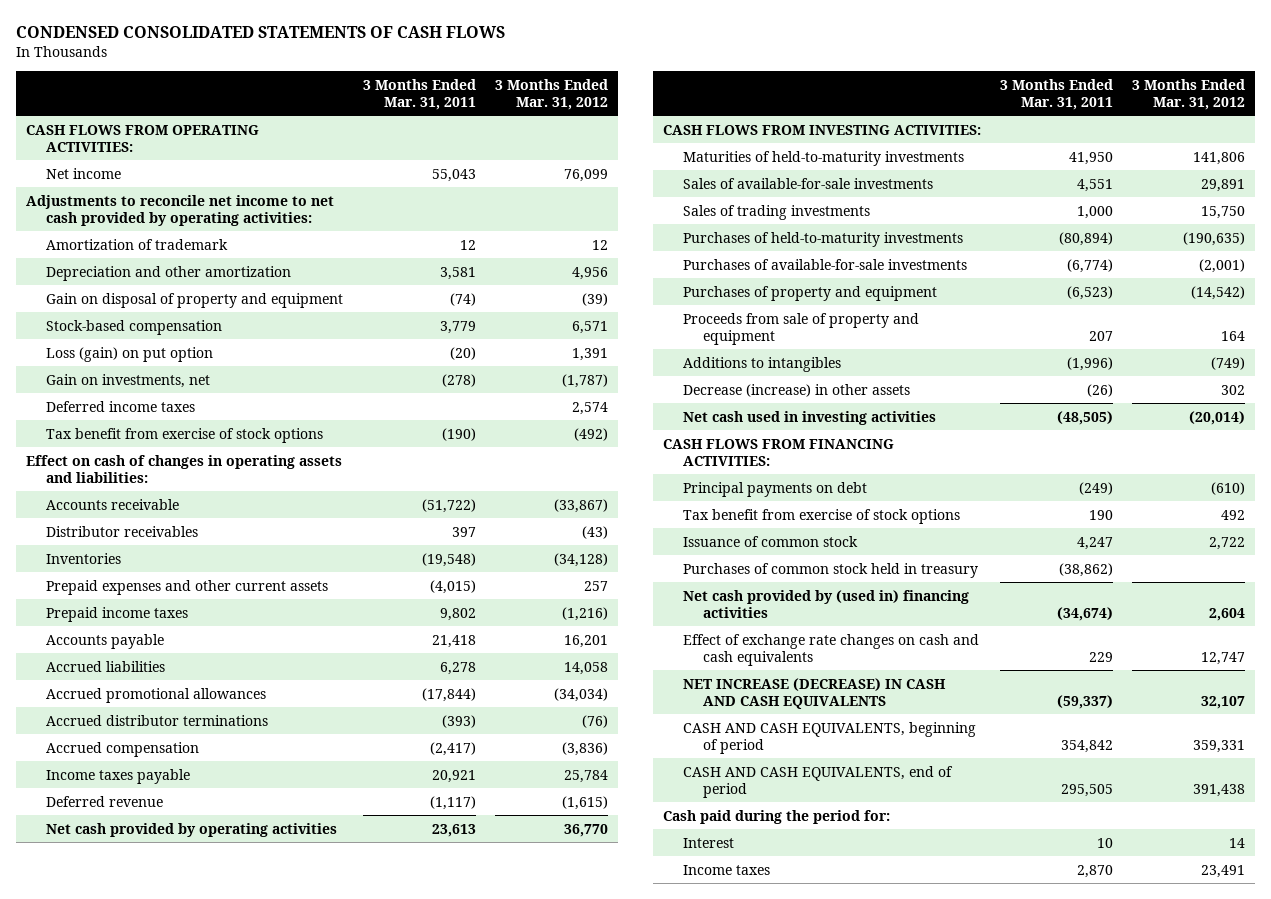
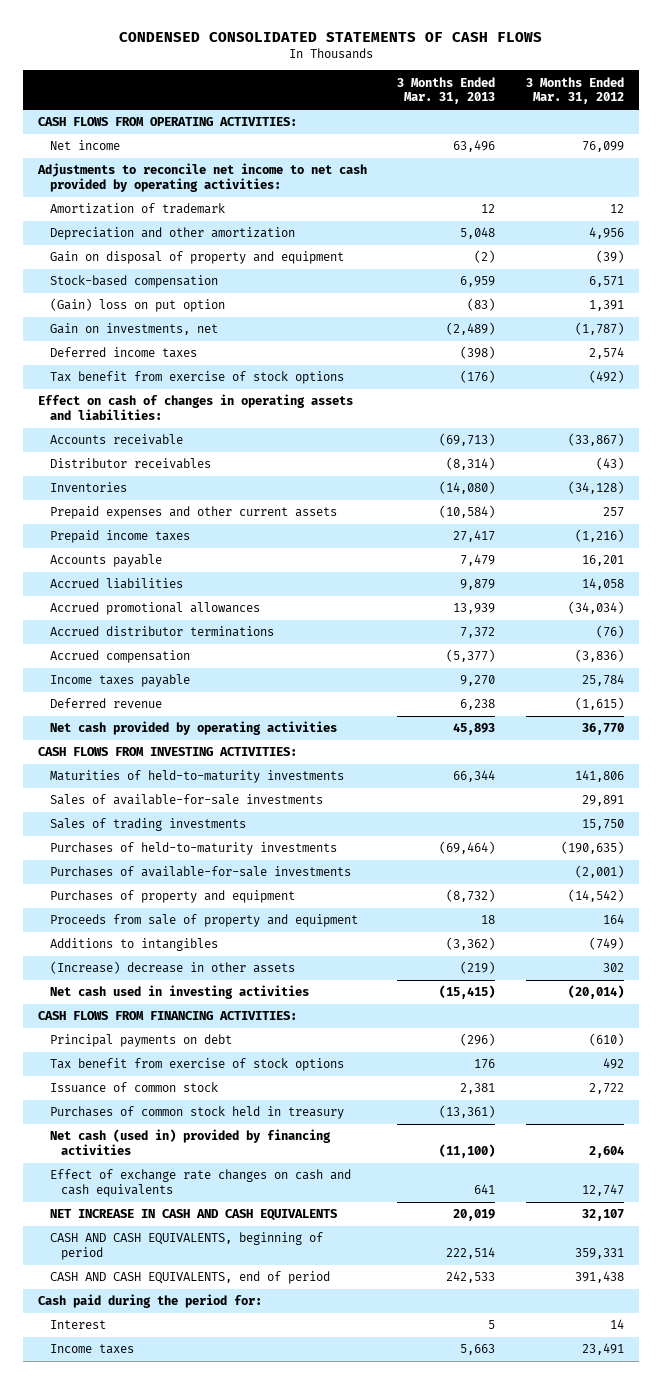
[362,78,476,110] 3 Months Ended Mar. 31, 2011 -> none
none -> [397,76,496,105] 3 Months Ended Mar. 31, 2013
[45,346,213,362] Loss (gain) on put option -> [49,298,225,313] (Gain) loss on put option
[682,383,910,397] Decrease (increase) in other assets -> [49,961,295,975] (Increase) decrease in other assets
[682,589,969,618] Net cash provided by (used in) financing activities -> [49,1129,331,1155] Net cash (used in) provided by financing activities
[682,677,946,709] NET INCREASE (DECREASE) IN CASH AND CASH EQUIVALENTS -> [49,1209,337,1222] NET INCREASE IN CASH AND CASH EQUIVALENTS

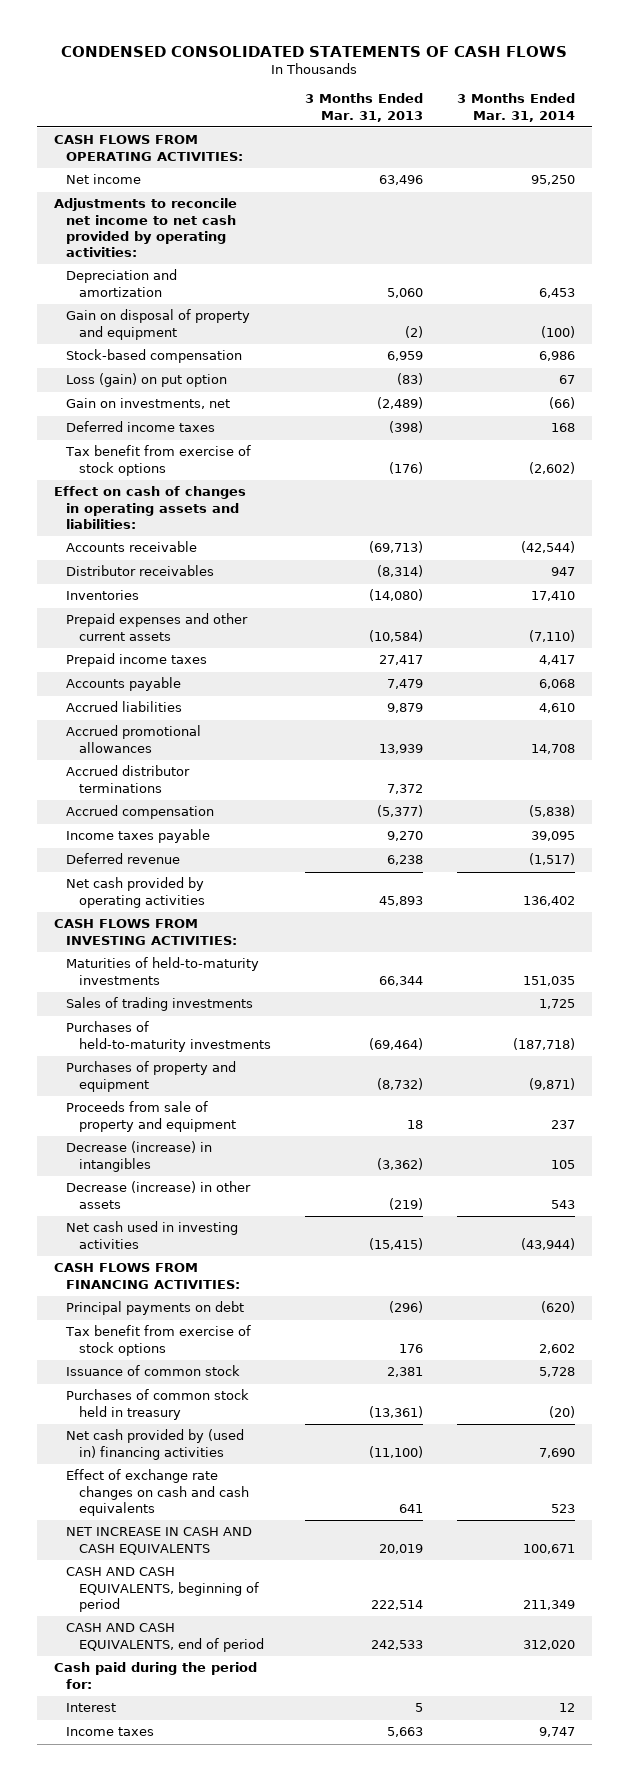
[525,76,624,105] 3 Months Ended Mar. 31, 2012 -> none
none -> [456,93,575,122] 3 Months Ended Mar. 31, 2014
[49,203,225,215] Amortization of trademark -> none
[49,227,295,241] Depreciation and other amortization -> [66,269,178,297] Depreciation and amortization
[460,227,496,240] 5,048 -> [387,287,424,298] 5,060
[49,298,225,313] (Gain) loss on put option -> [66,373,228,388] Loss (gain) on put option
[49,794,323,806] Sales of available-for-sale investments -> none
[49,866,351,878] Purchases of available-for-sale investments -> none
[49,938,218,952] Additions to intangibles -> [66,1141,213,1172] Decrease (increase) in intangibles
[49,961,295,975] (Increase) decrease in other assets -> [66,1181,252,1209] Decrease (increase) in other assets
[49,1129,331,1155] Net cash (used in) provided by financing activities -> [66,1429,245,1460] Net cash provided by (used in) financing activities

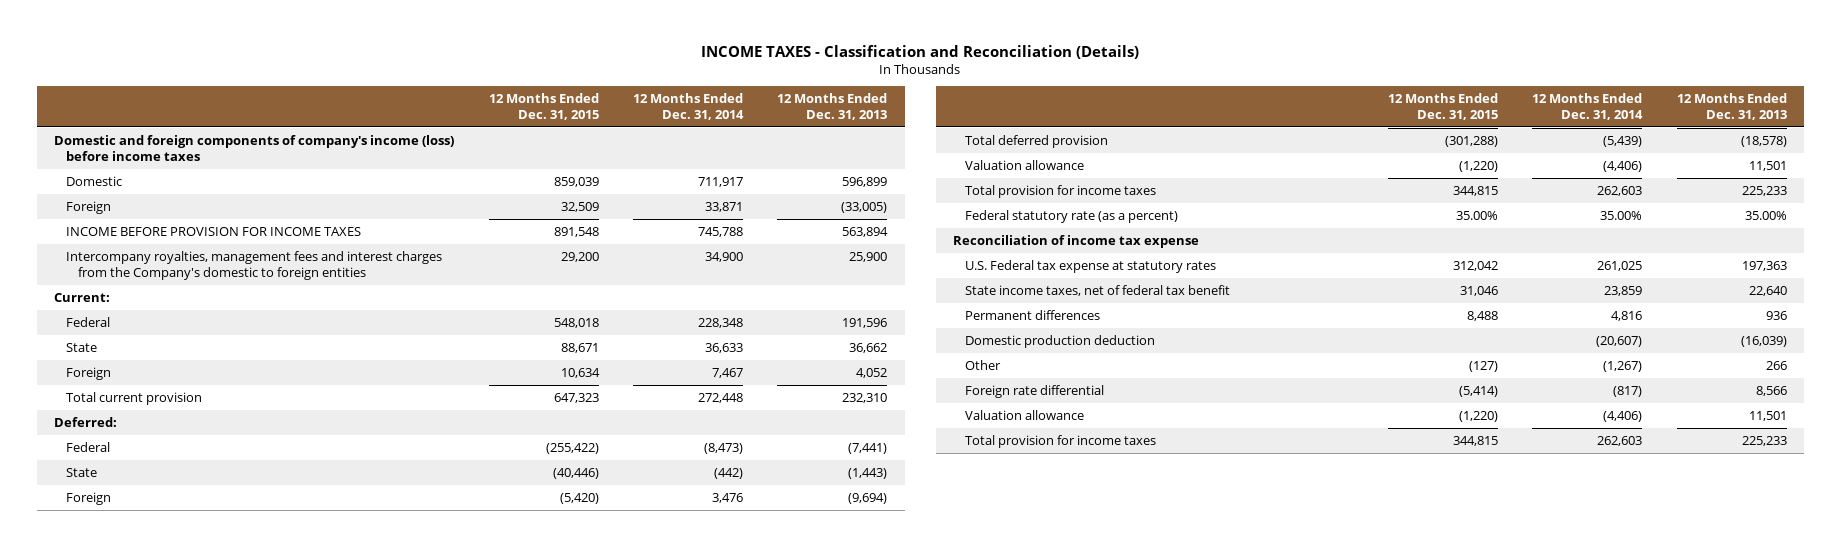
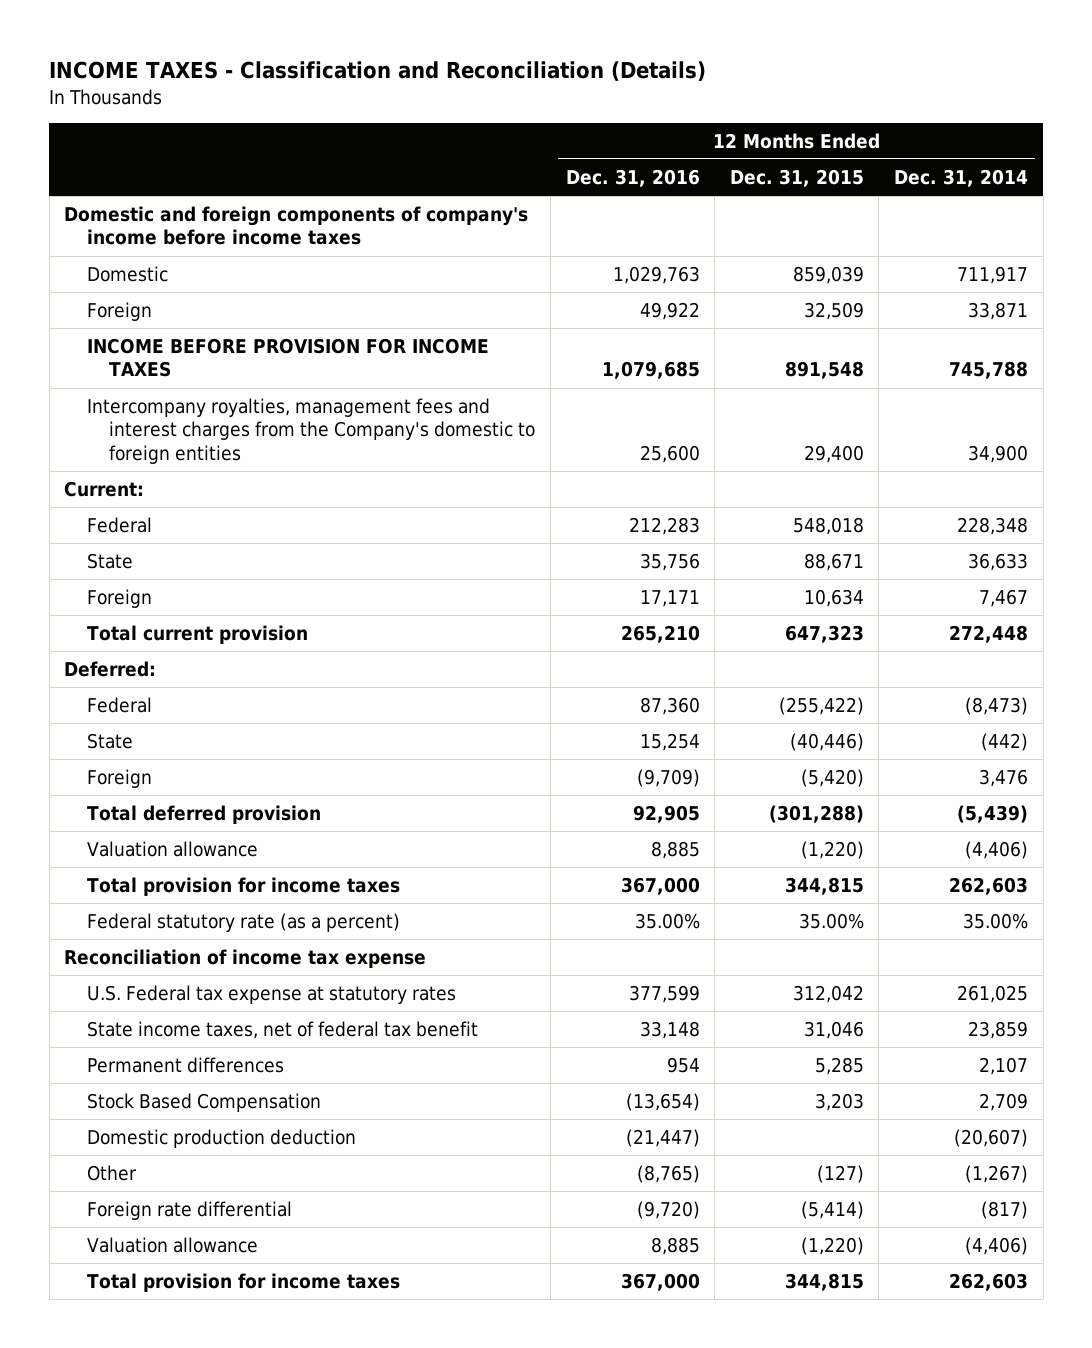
[777,93,888,121] 12 Months Ended Dec. 31, 2013 -> none
none -> [565,168,700,187] Dec. 31, 2016
[54,134,455,161] Domestic and foreign components of company's income (loss) before income taxes -> [64,206,529,246] Domestic and foreign components of company's income before income taxes
[560,251,599,262] 29,200 -> [803,444,864,463] 29,400
[1466,310,1498,321] 8,488 -> [814,1057,864,1076] 5,285
[1611,310,1643,321] 4,816 -> [978,1057,1028,1076] 2,107
none -> [86,1093,321,1113] Stock Based Compensation

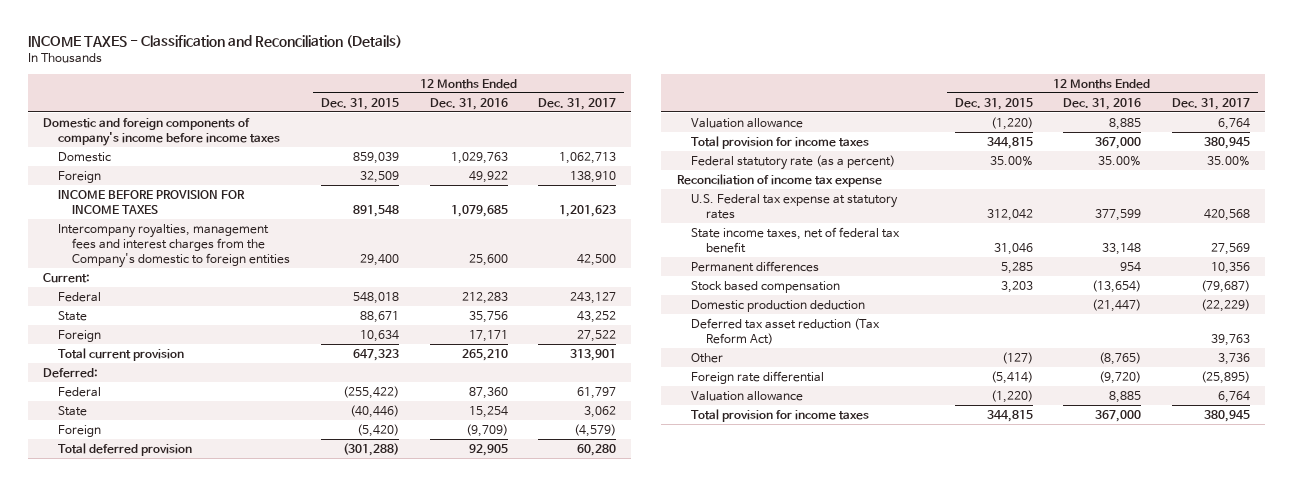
[893,168,1028,187] Dec. 31, 2014 -> none
none -> [538,97,617,110] Dec. 31, 2017
[86,1093,321,1113] Stock Based Compensation -> [691,280,841,293] Stock based compensation
none -> [691,317,881,345] Deferred tax asset reduction (Tax Reform Act)

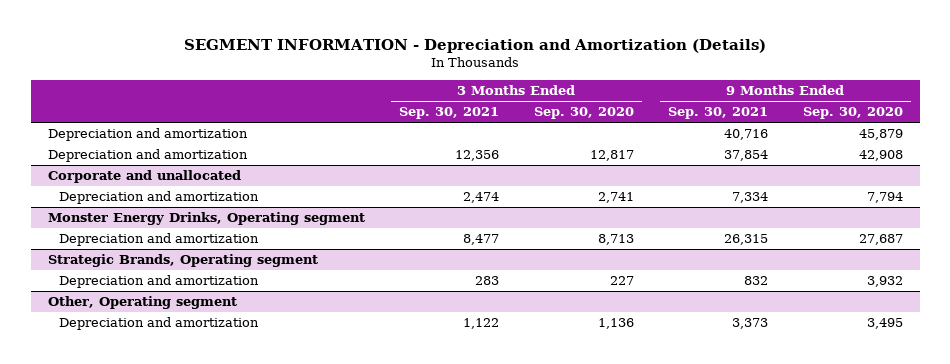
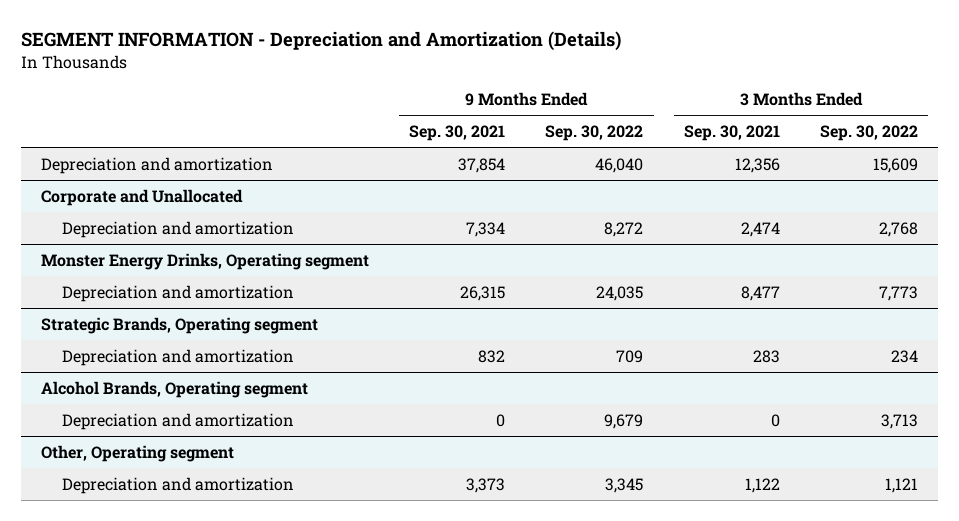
[533,107,634,120] Sep. 30, 2020 -> none
[802,107,903,120] Sep. 30, 2020 -> none
none -> [545,125,644,142] Sep. 30, 2022
none -> [820,125,919,142] Sep. 30, 2022
[47,128,248,142] Depreciation and amortization -> none
[47,170,241,184] Corporate and unallocated -> [40,188,243,206] Corporate and Unallocated
none -> [40,380,308,398] Alcohol Brands, Operating segment
none -> [61,412,294,430] Depreciation and amortization

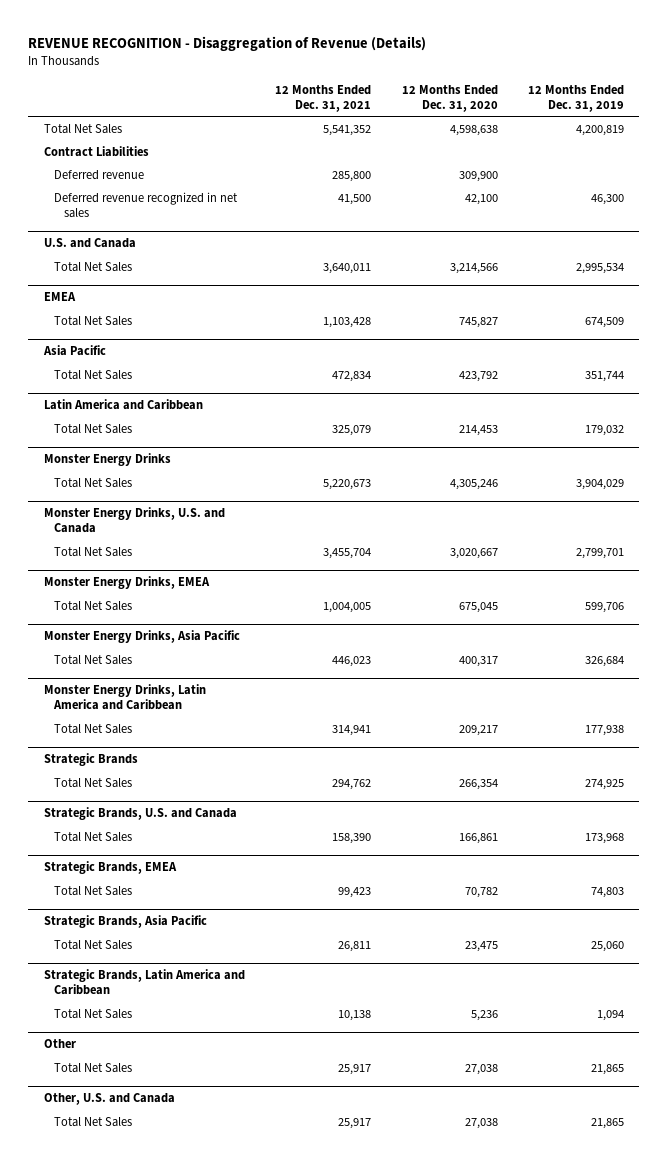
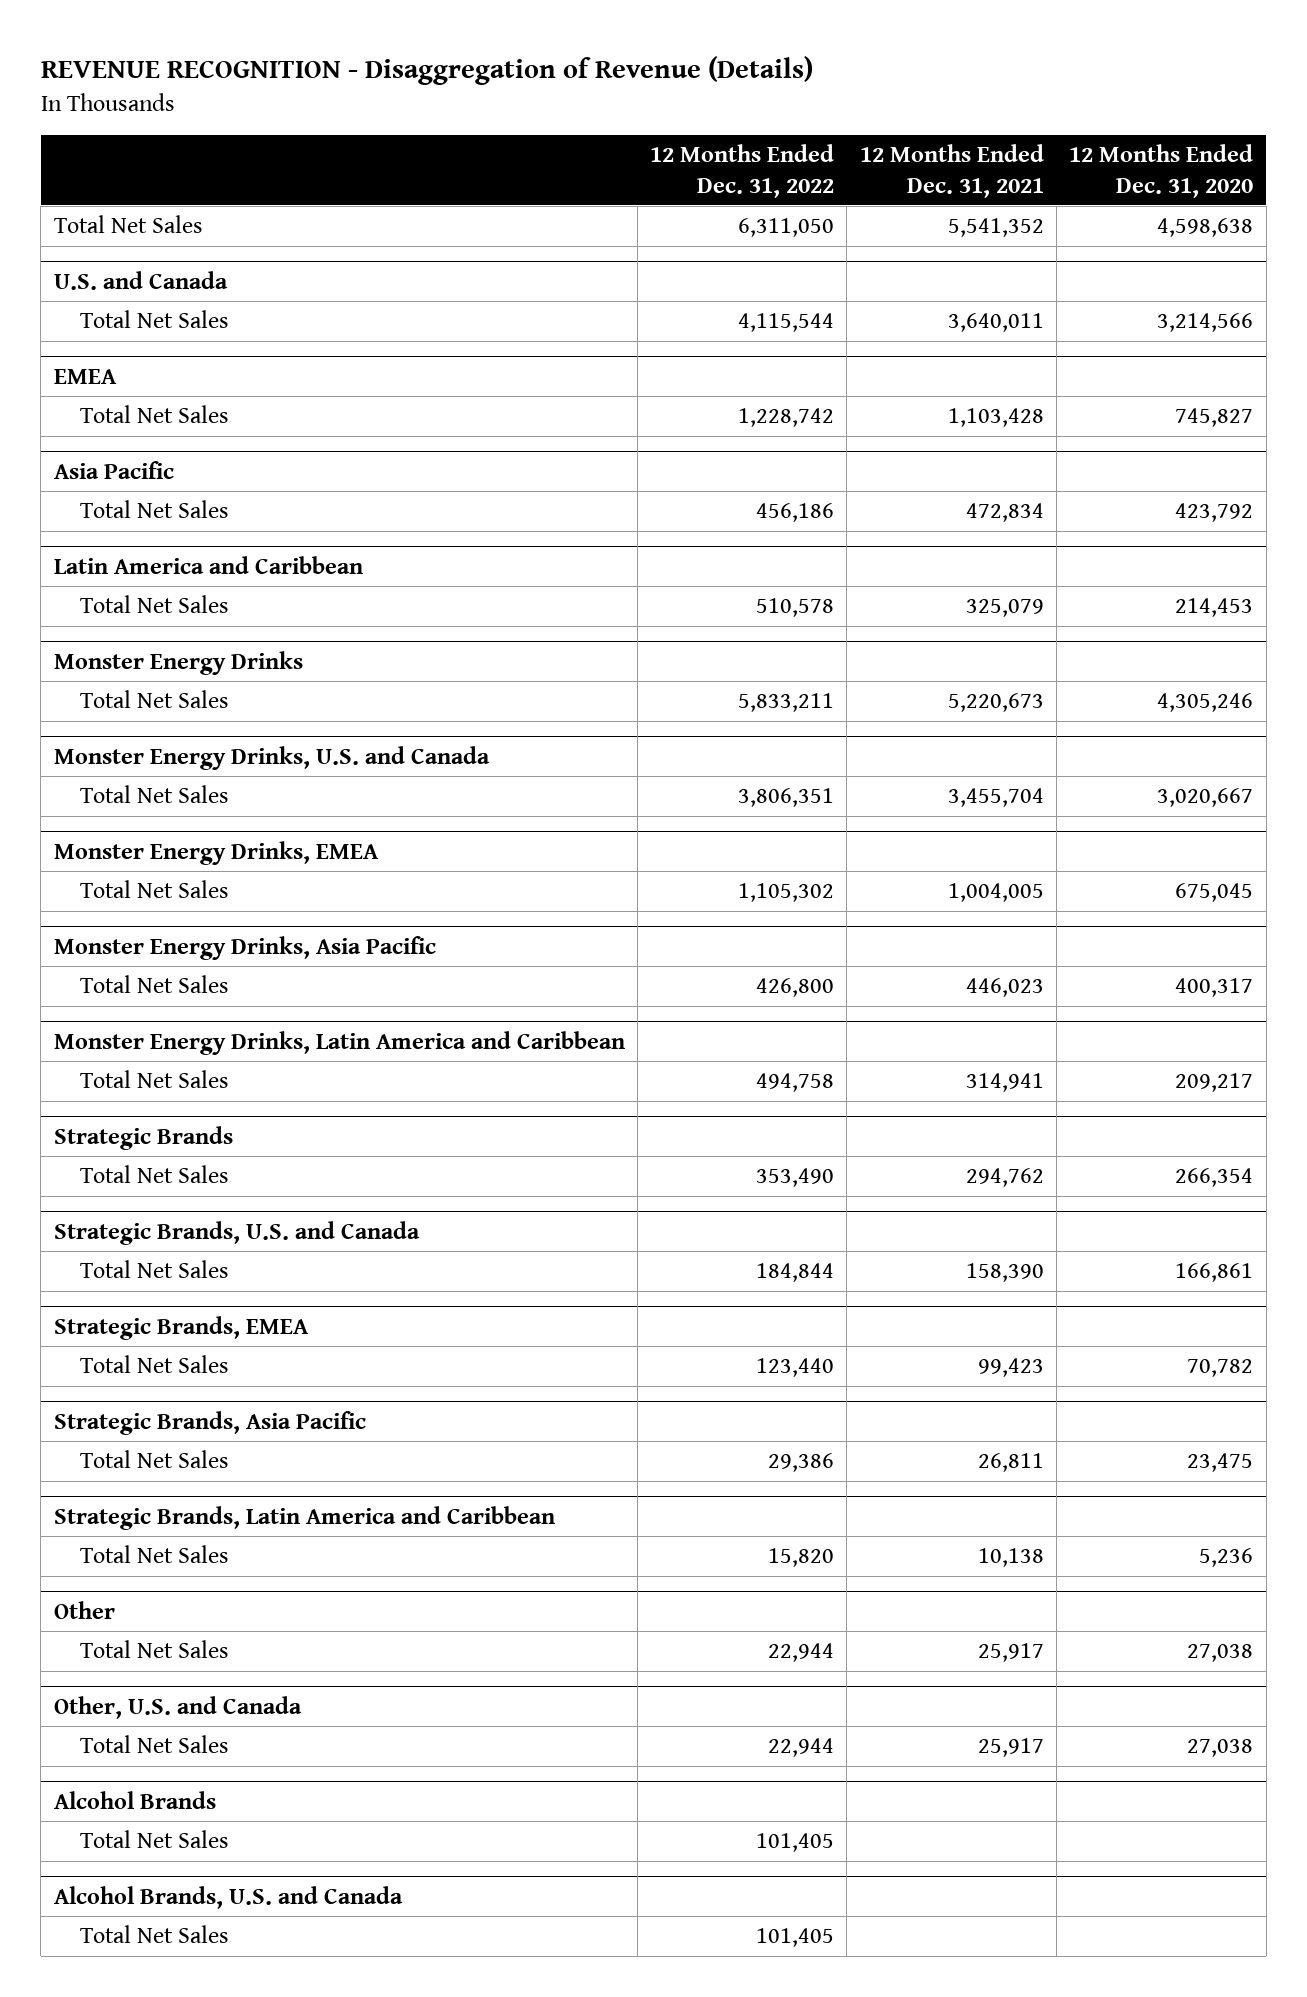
[528,84,625,112] 12 Months Ended Dec. 31, 2019 -> none
none -> [650,143,835,198] 12 Months Ended Dec. 31, 2022
[43,145,149,157] Contract Liabilities -> none
[53,169,144,180] Deferred revenue -> none
[53,191,238,218] Deferred revenue recognized in net sales -> none
none -> [53,1790,216,1809] Alcohol Brands
none -> [80,1830,230,1849] Total Net Sales
none -> [53,1885,403,1909] Alcohol Brands, U.S. and Canada
none -> [80,1925,230,1944] Total Net Sales

